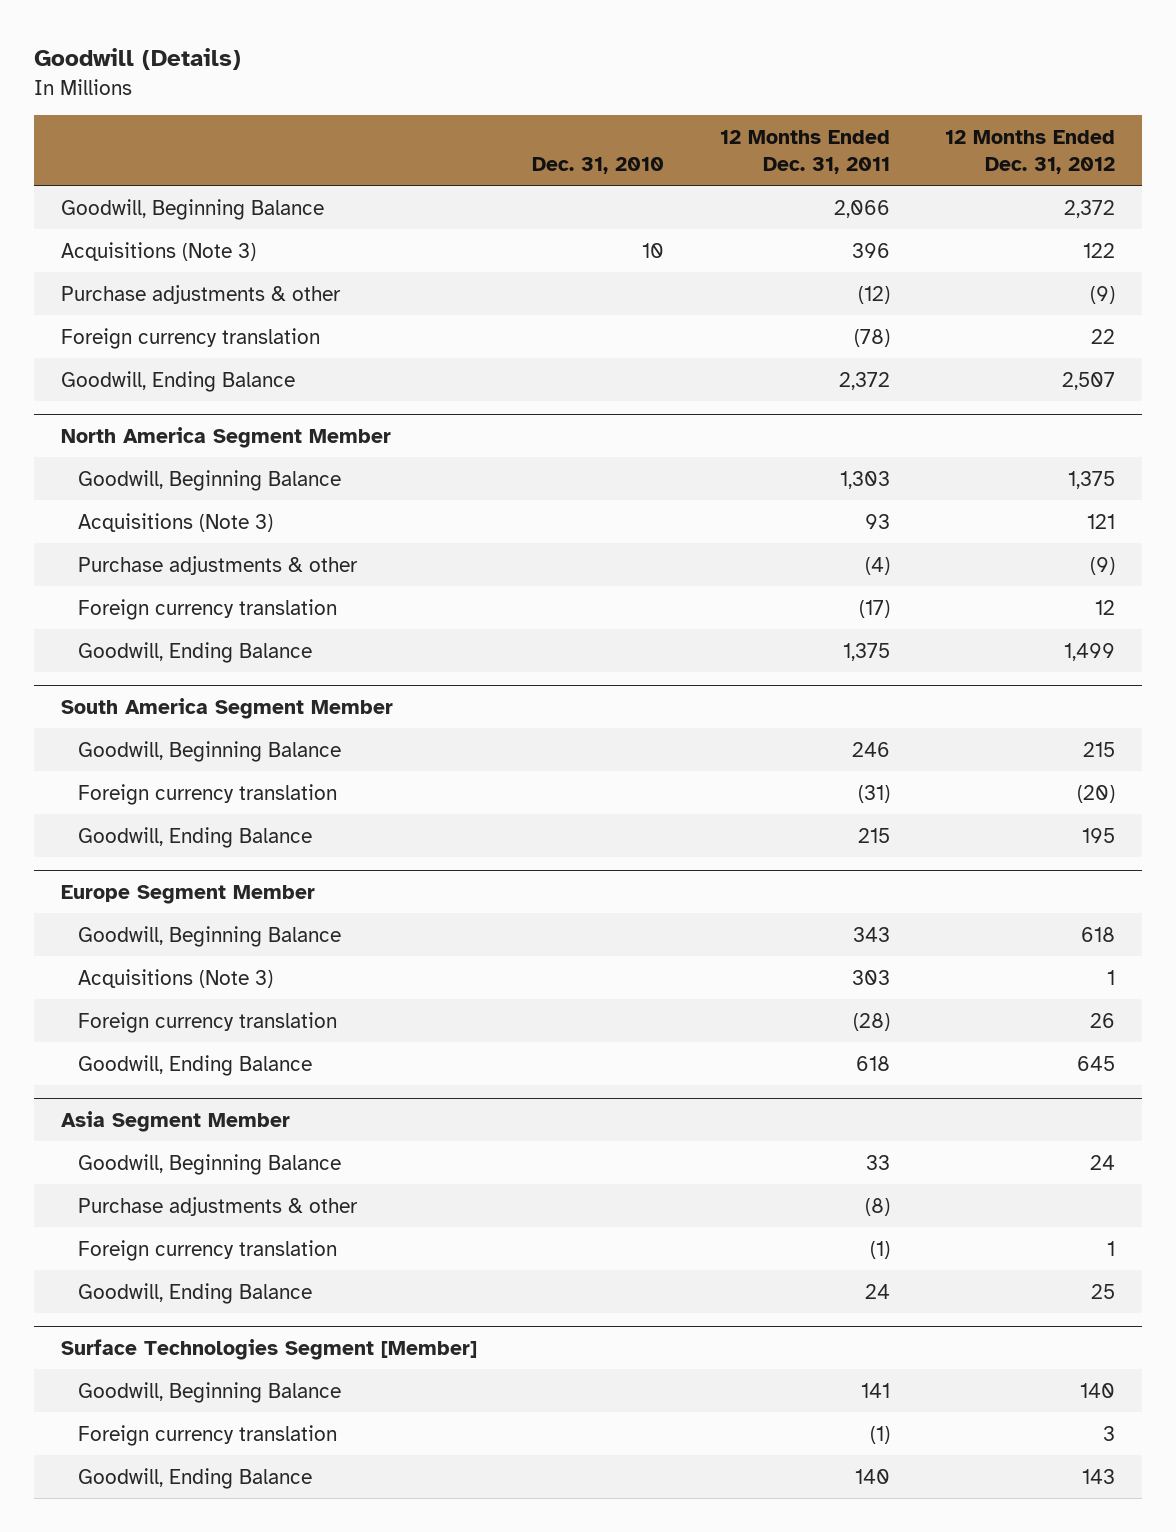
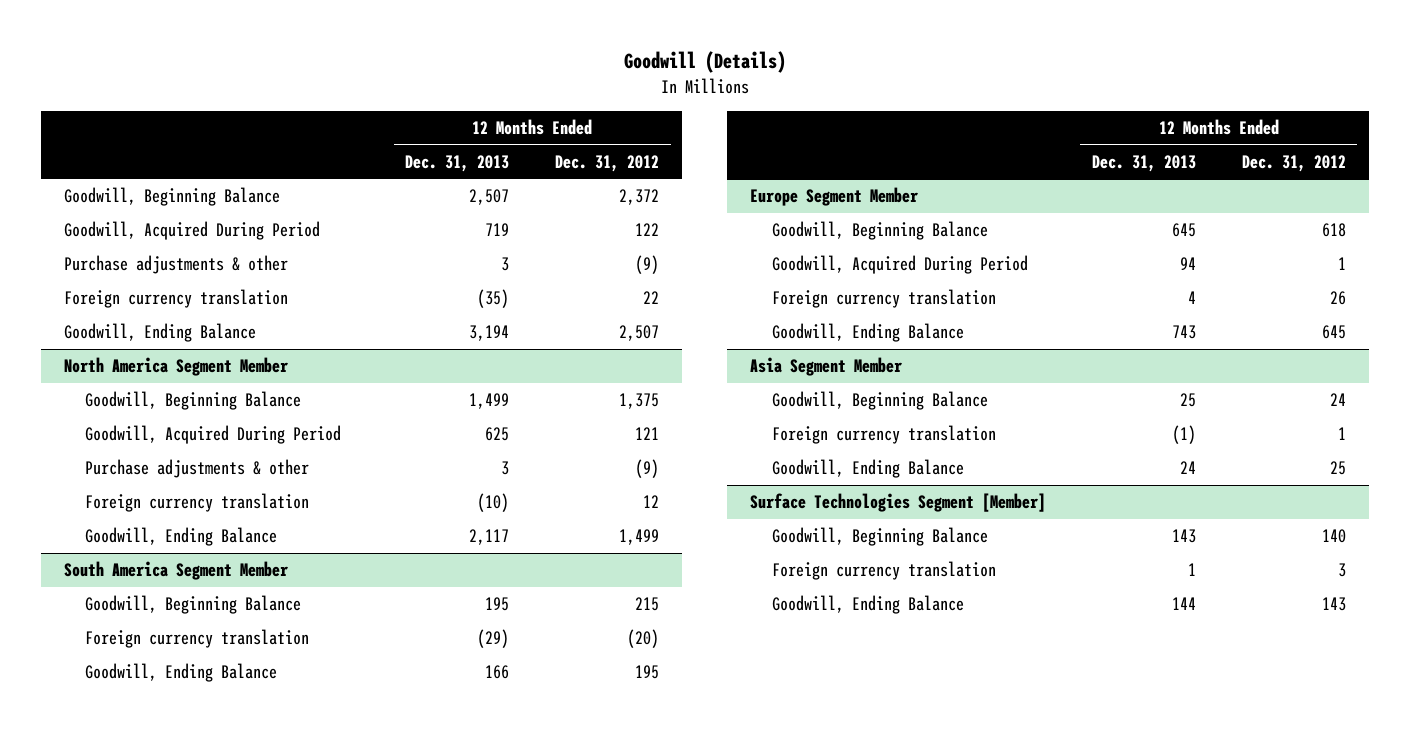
[532,156,665,174] Dec. 31, 2010 -> none
[719,129,890,174] 12 Months Ended Dec. 31, 2011 -> none
none -> [405,154,510,172] Dec. 31, 2013
[61,241,257,261] Acquisitions (Note 3) -> [63,221,320,241] Goodwill, Acquired During Period
[77,512,273,532] Acquisitions (Note 3) -> [85,425,342,445] Goodwill, Acquired During Period
[77,968,273,988] Acquisitions (Note 3) -> none
none -> [771,255,1028,275] Goodwill, Acquired During Period
[77,1196,358,1216] Purchase adjustments & other -> none

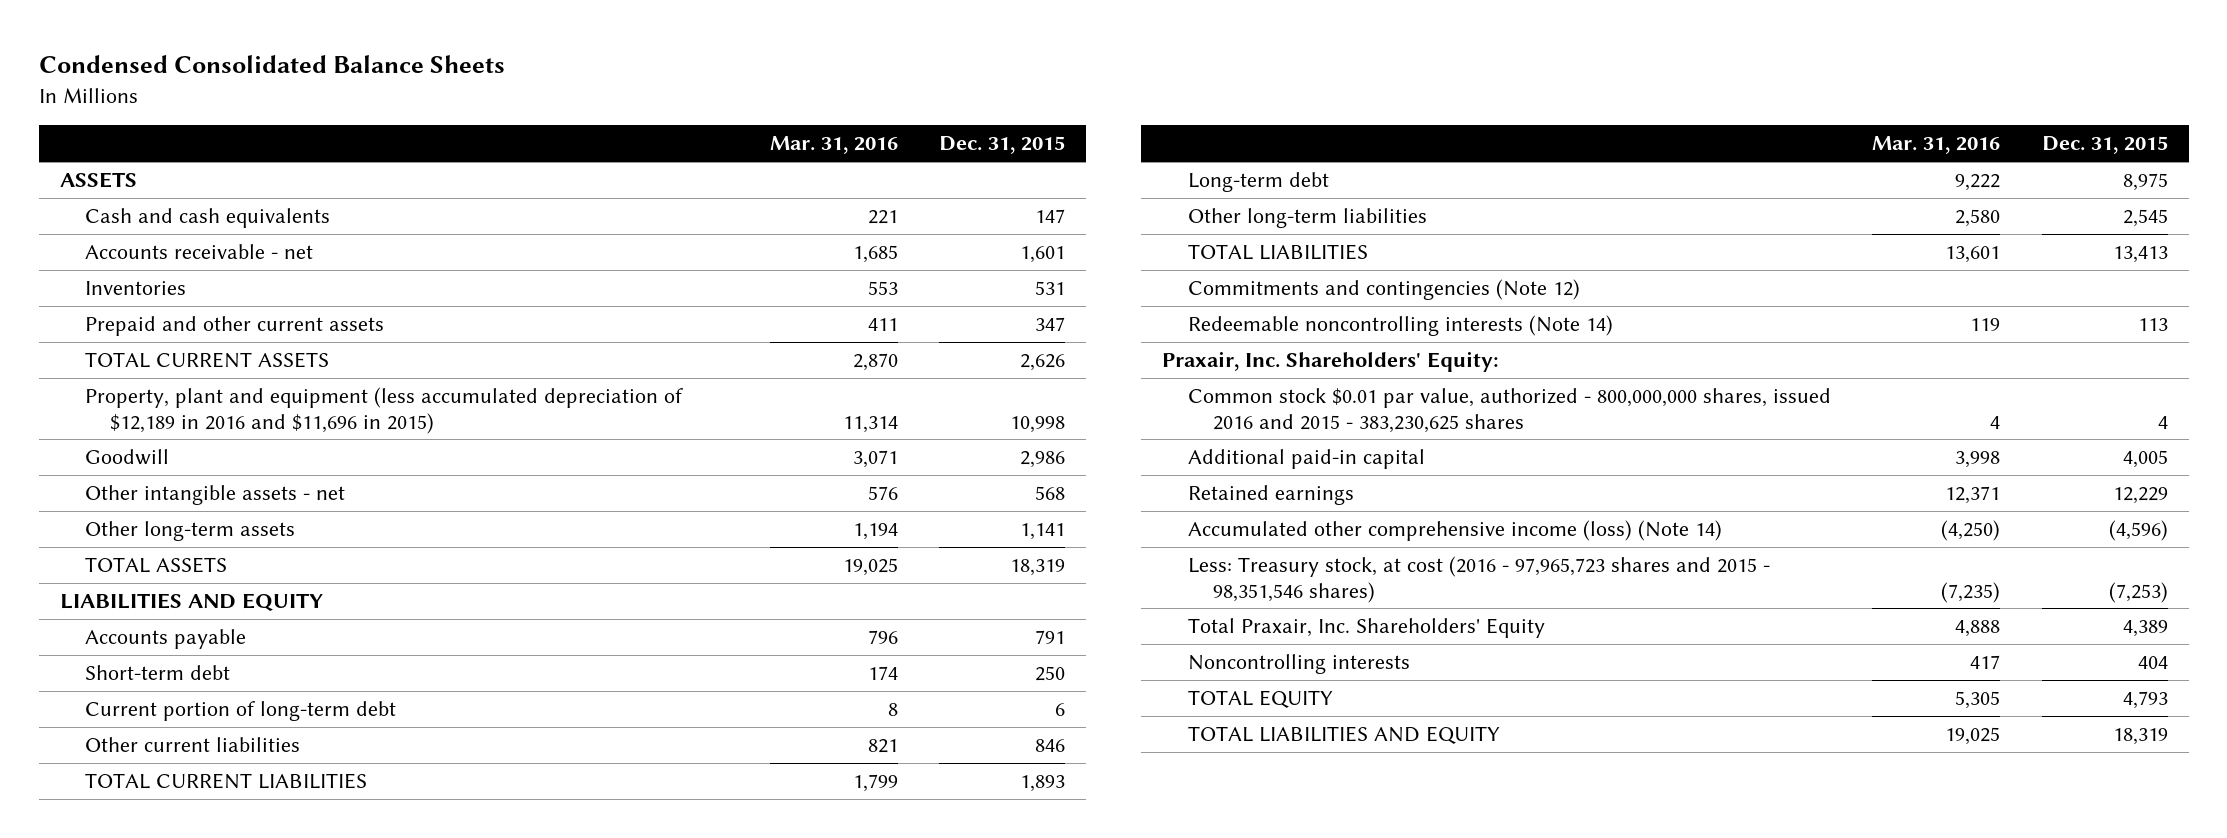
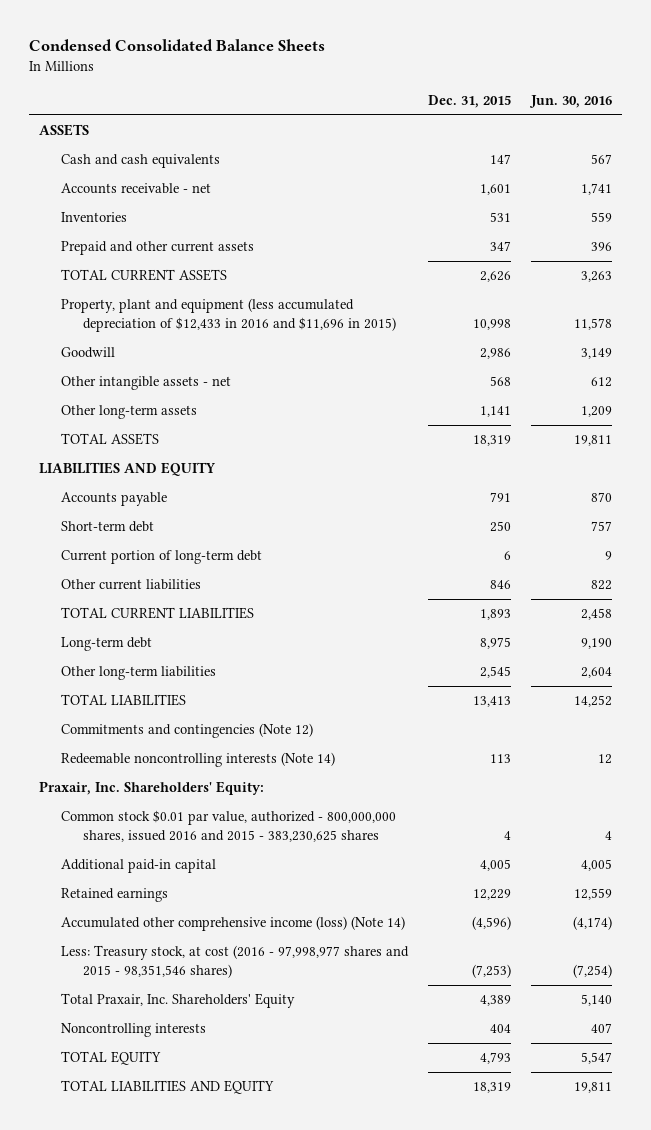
[769,136,898,155] Mar. 31, 2016 -> none
none -> [528,94,612,108] Jun. 30, 2016
[84,387,683,434] Property, plant and equipment (less accumulated depreciation of $12,189 in 2016 and $11,696 in 2015) -> [60,298,396,332] Property, plant and equipment (less accumulated depreciation of $12,433 in 2016 and $11,696 in 2015)
[1187,556,1770,603] Less: Treasury stock, at cost (2016 - 97,965,723 shares and 2015 - 98,351,546 shares) -> [60,945,409,978] Less: Treasury stock, at cost (2016 - 97,998,977 shares and 2015 - 98,351,546 shares)

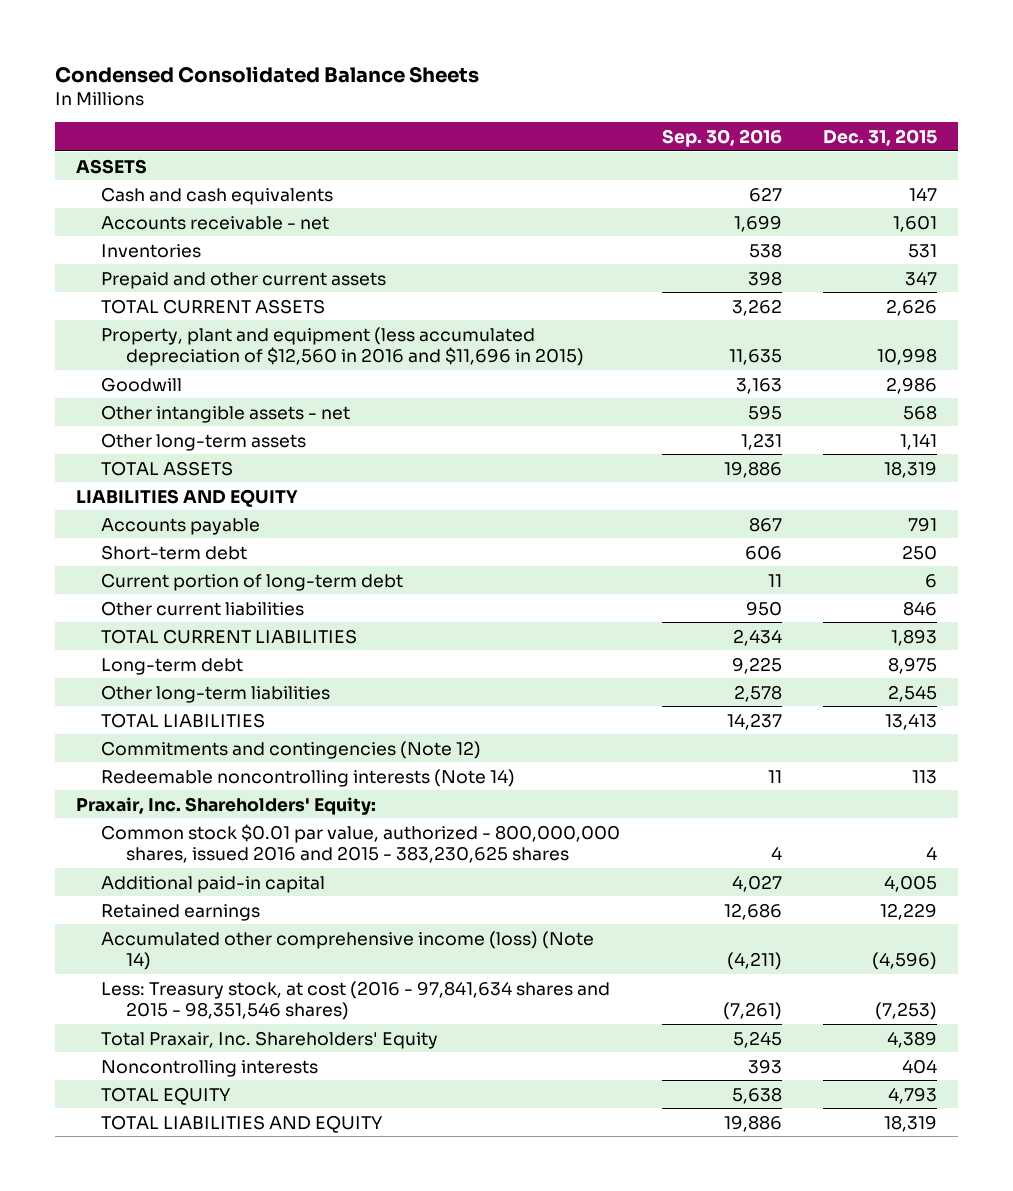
[528,94,612,108] Jun. 30, 2016 -> none
none -> [661,128,782,147] Sep. 30, 2016
[60,298,396,332] Property, plant and equipment (less accumulated depreciation of $12,433 in 2016 and $11,696 in 2015) -> [100,326,585,367] Property, plant and equipment (less accumulated depreciation of $12,560 in 2016 and $11,696 in 2015)
[60,945,409,978] Less: Treasury stock, at cost (2016 - 97,998,977 shares and 2015 - 98,351,546 shares) -> [100,980,610,1021] Less: Treasury stock, at cost (2016 - 97,841,634 shares and 2015 - 98,351,546 shares)

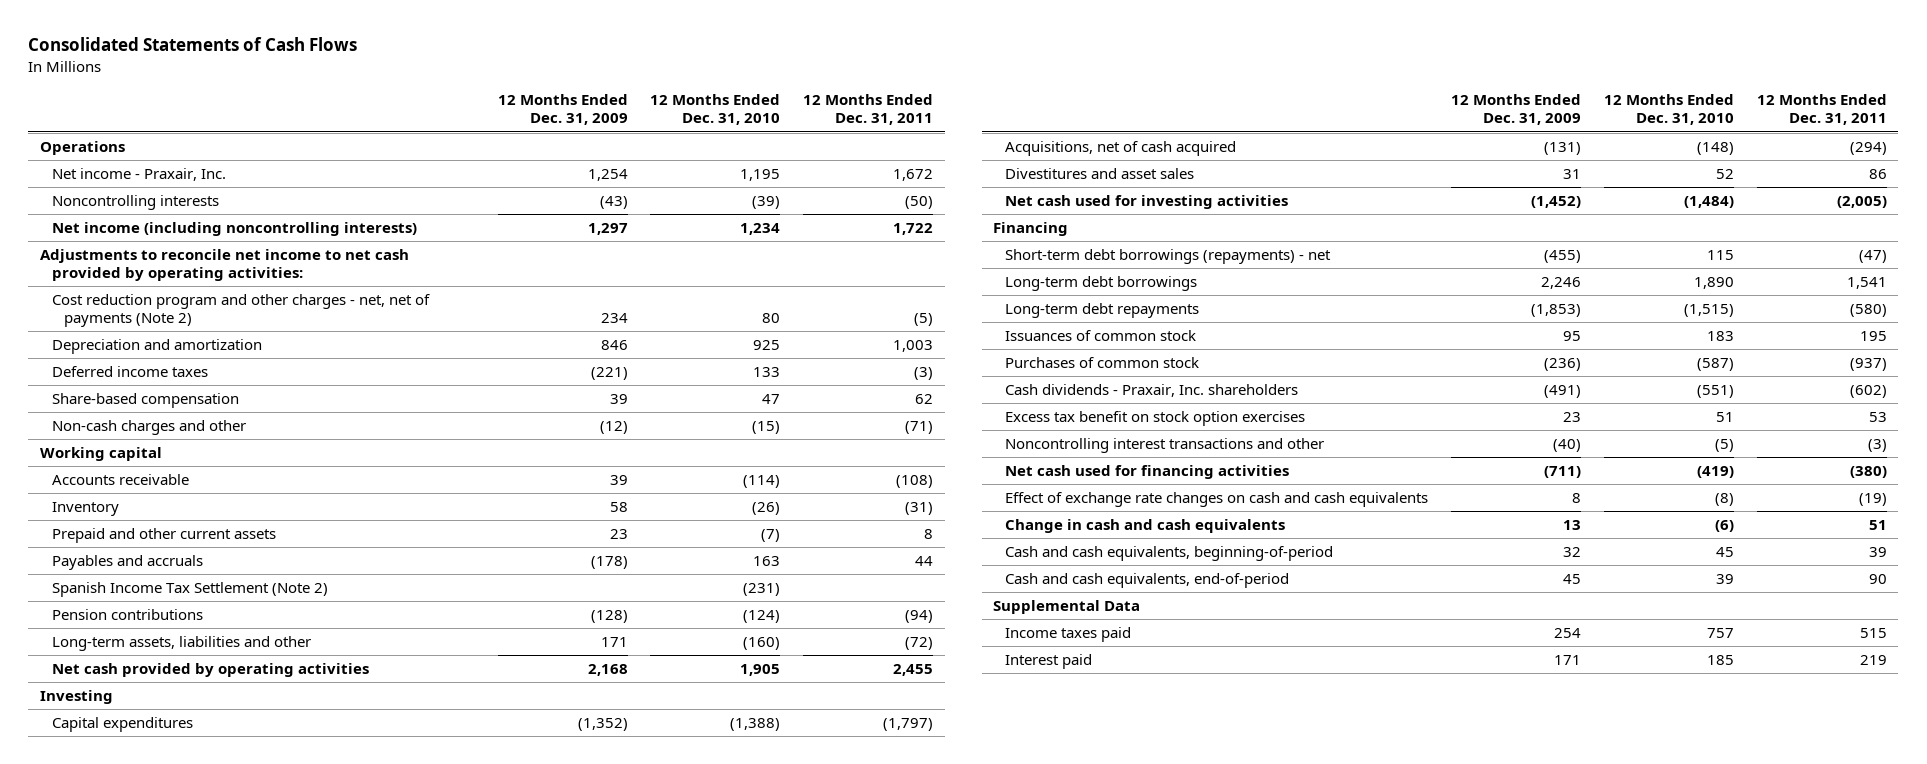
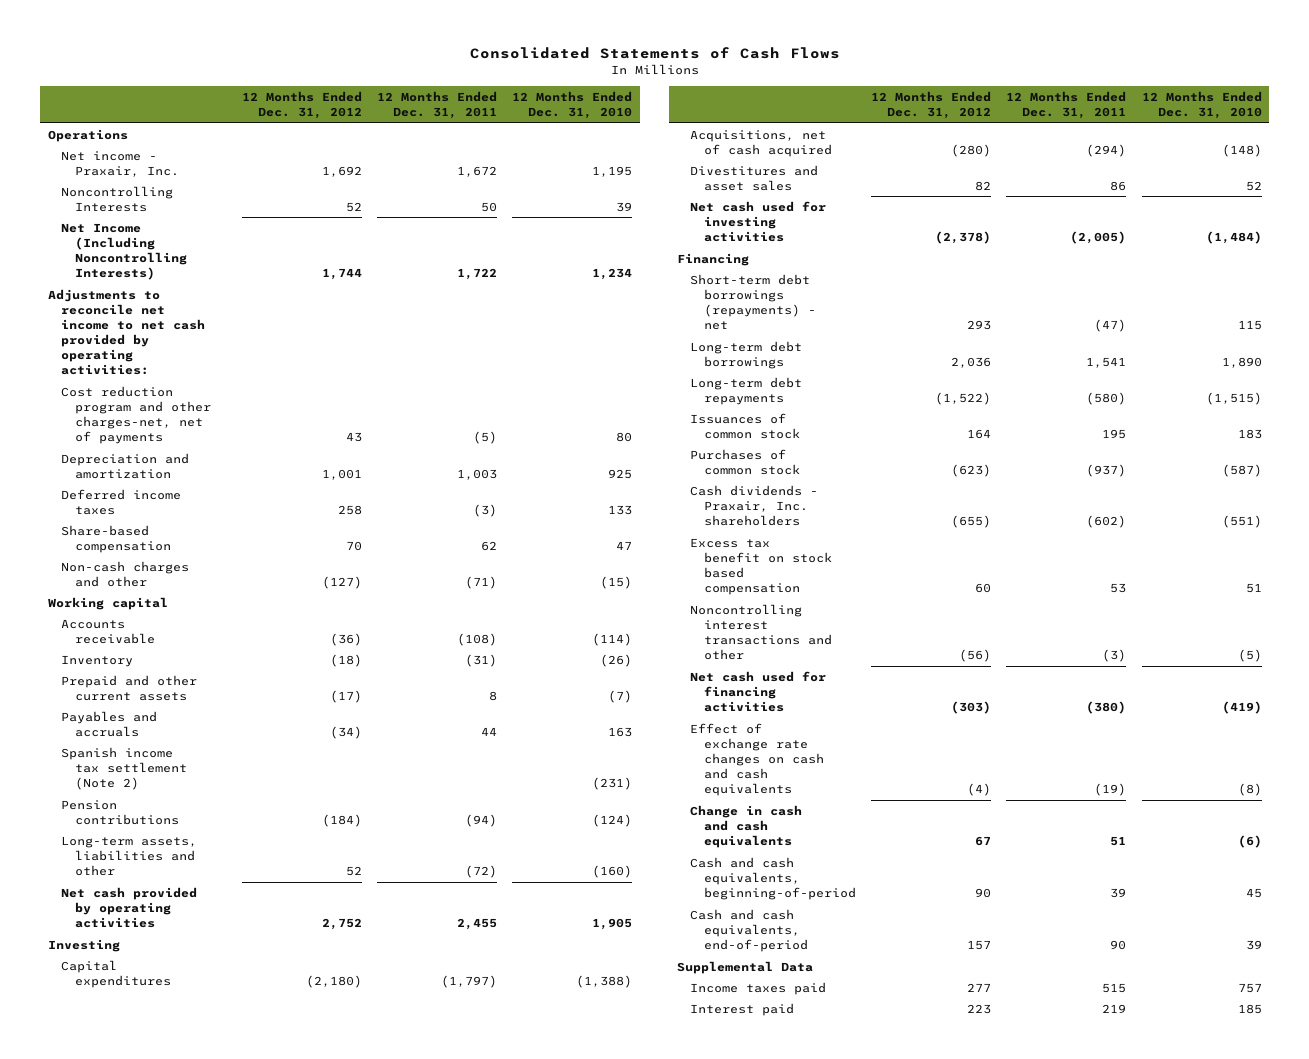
[497,94,628,126] 12 Months Ended Dec. 31, 2009 -> none
none -> [241,90,362,119] 12 Months Ended Dec. 31, 2012
[51,194,219,210] Noncontrolling interests -> [61,185,174,212] Noncontrolling Interests
[752,195,781,209] (39) -> [616,201,633,212] 39
[905,195,934,209] (50) -> [481,201,498,212] 50
[51,221,417,236] Net income (including noncontrolling interests) -> [61,222,187,281] Net Income (Including Noncontrolling Interests)
[51,293,430,327] Cost reduction program and other charges - net, net of payments (Note 2) -> [61,385,211,445] Cost reduction program and other charges-net, net of payments
[51,581,328,597] Spanish Income Tax Settlement (Note 2) -> [61,746,187,791] Spanish income tax settlement (Note 2)
[1005,410,1306,426] Excess tax benefit on stock option exercises -> [690,537,832,596] Excess tax benefit on stock based compensation

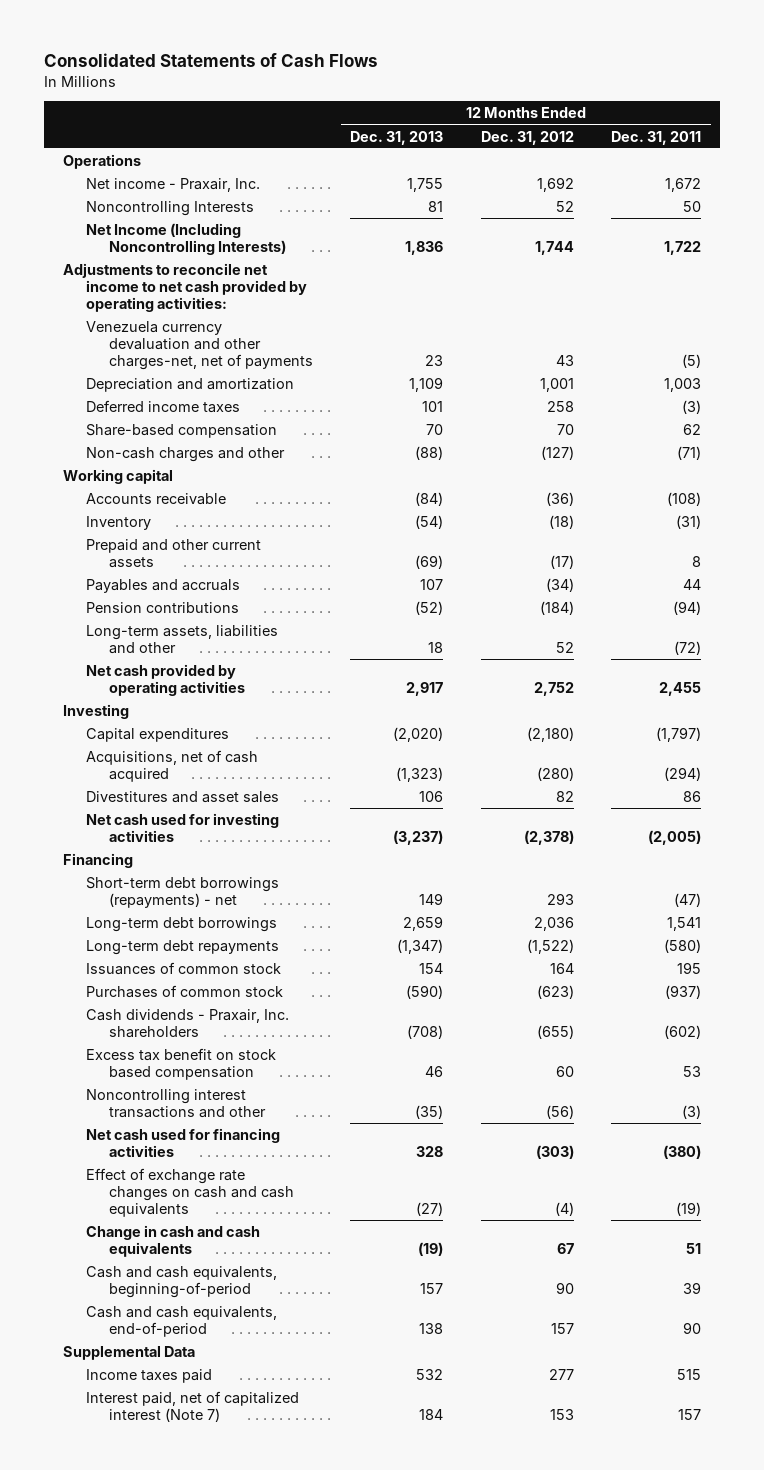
[512,90,633,119] 12 Months Ended Dec. 31, 2010 -> none
none -> [350,130,444,145] Dec. 31, 2013
[61,385,211,445] Cost reduction program and other charges-net, net of payments -> [85,320,313,370] Venezuela currency devaluation and other charges-net, net of payments
[61,746,187,791] Spanish income tax settlement (Note 2) -> none
[690,1002,795,1016] Interest paid -> [85,1390,299,1422] Interest paid, net of capitalized interest (Note 7)
[967,1003,992,1014] 223 -> [549,1408,574,1420] 153
[1102,1003,1127,1013] 219 -> [678,1408,702,1420] 157

